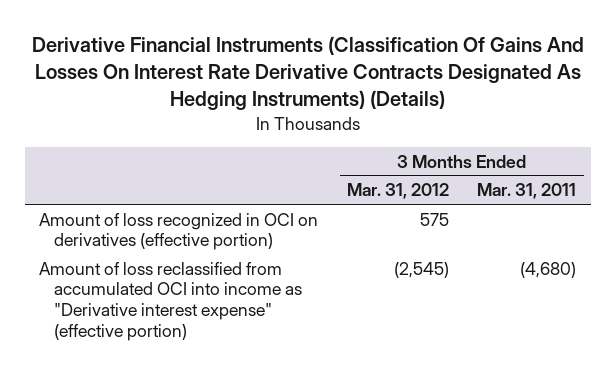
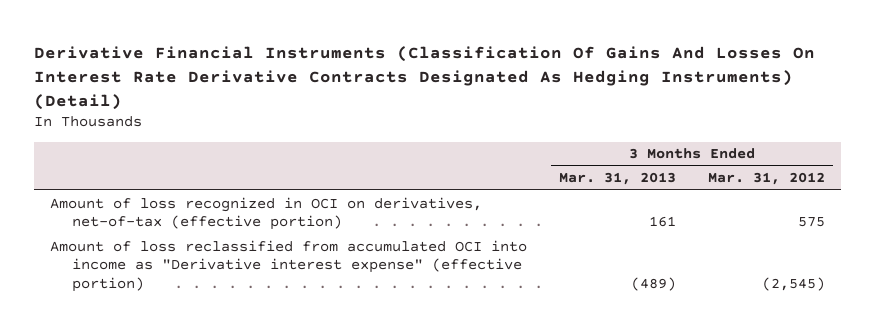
[31,36,584,111] Derivative Financial Instruments (Classification Of Gains And Losses On Interest Rate Derivative Contracts Designated As Hedging Instruments) (Details) -> [34,46,816,110] Derivative Financial Instruments (Classification Of Gains And Losses On Interest Rate Derivative Contracts Designated As Hedging Instruments) (Detail)
[477,183,577,200] Mar. 31, 2011 -> none
none -> [559,172,677,186] Mar. 31, 2013
[39,212,319,251] Amount of loss recognized in OCI on derivatives (effective portion) -> [50,196,483,231] Amount of loss recognized in OCI on derivatives, net-of-tax (effective portion)

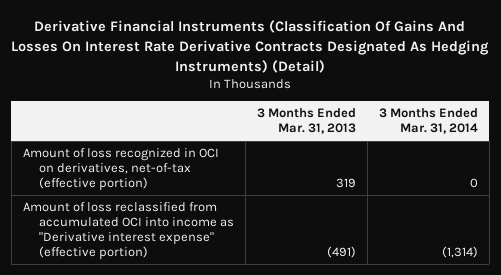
[708,172,826,186] Mar. 31, 2012 -> none
none -> [378,108,478,135] 3 Months Ended Mar. 31, 2014
[649,216,677,228] 161 -> [336,178,357,189] 319
[631,277,677,292] (489) -> [327,246,357,259] (491)

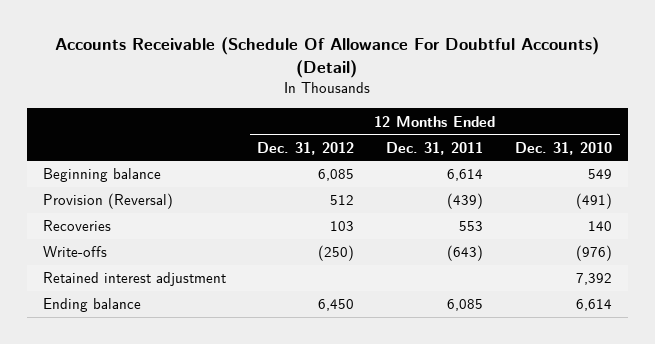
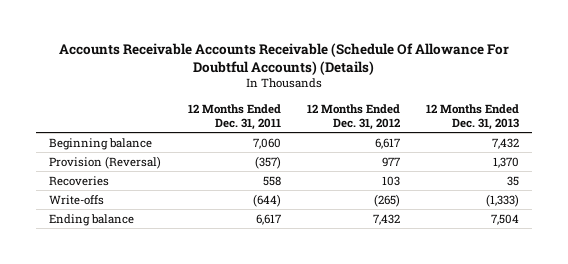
[55,37,600,79] Accounts Receivable (Schedule Of Allowance For Doubtful Accounts) (Detail) -> [59,42,510,75] Accounts Receivable Accounts Receivable (Schedule Of Allowance For Doubtful Accounts) (Details)
[515,141,613,155] Dec. 31, 2010 -> none
none -> [426,103,520,130] 12 Months Ended Dec. 31, 2013
[42,272,226,287] Retained interest adjustment -> none
[318,169,355,182] 6,085 -> [374,137,400,149] 6,617
[447,169,484,182] 6,614 -> [252,137,281,149] 7,060
[330,195,355,206] 512 -> [381,156,400,167] 977
[447,193,484,210] (439) -> [254,155,281,169] (357)
[459,221,484,232] 553 -> [262,175,281,186] 558
[318,245,355,262] (250) -> [373,193,400,207] (265)
[447,245,484,262] (643) -> [252,193,281,207] (644)
[318,299,355,312] 6,450 -> [372,213,400,225] 7,432
[447,299,484,312] 6,085 -> [255,213,281,225] 6,617

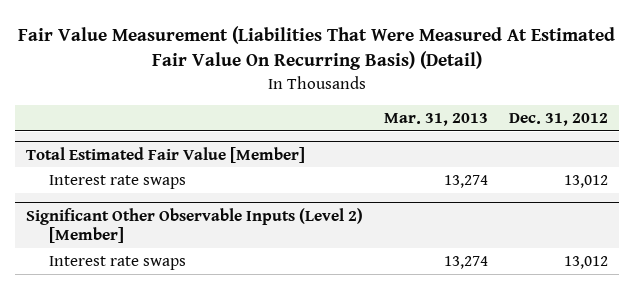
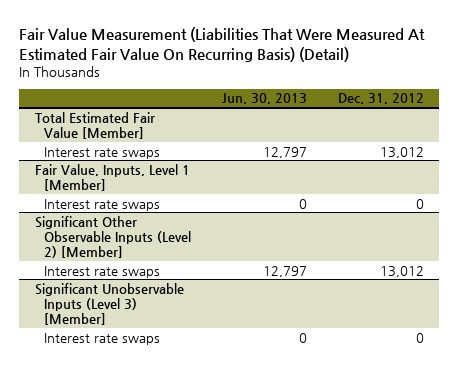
[384,113,489,127] Mar. 31, 2013 -> none
none -> [222,93,308,105] Jun. 30, 2013
none -> [34,163,190,191] Fair Value, Inputs, Level 1 [Member]
none -> [44,198,161,211] Interest rate swaps
none -> [34,282,184,325] Significant Unobservable Inputs (Level 3) [Member]
none -> [44,332,161,345] Interest rate swaps

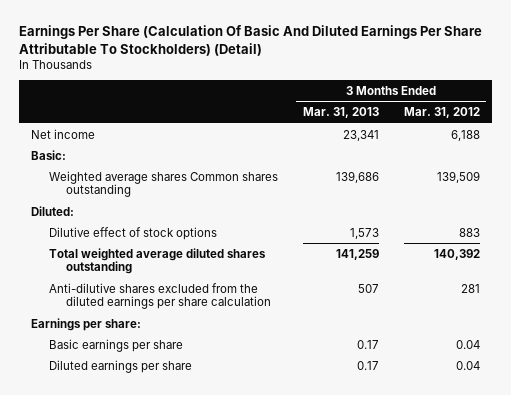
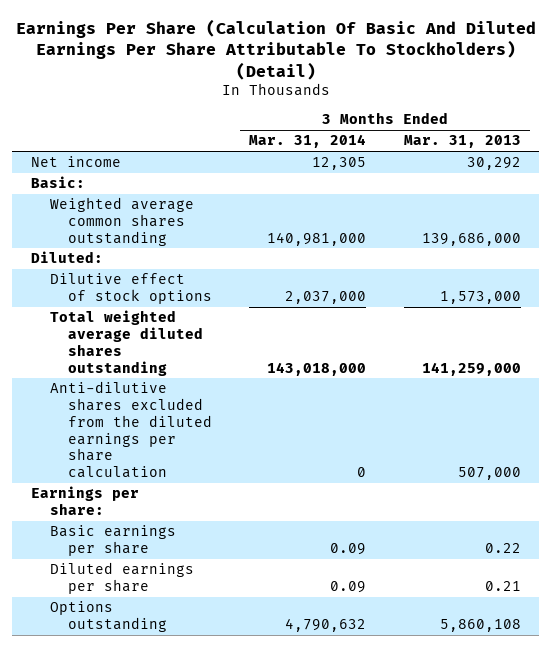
[403,107,480,119] Mar. 31, 2012 -> none
none -> [249,134,367,149] Mar. 31, 2014
[342,129,379,141] 23,341 -> [466,157,521,171] 30,292
[48,170,278,198] Weighted average shares Common shares outstanding -> [49,197,194,246] Weighted average common shares outstanding
[335,170,379,183] 139,686 -> [421,232,521,246] 139,686,000
[349,227,379,239] 1,573 -> [439,291,521,305] 1,573,000
[335,248,379,260] 141,259 -> [421,361,521,376] 141,259,000
[357,283,379,293] 507 -> [457,467,521,481] 507,000
[356,339,379,349] 0.17 -> [484,543,521,554] 0.22
[356,360,379,370] 0.17 -> [484,581,521,592] 0.21
none -> [49,601,168,633] Options outstanding

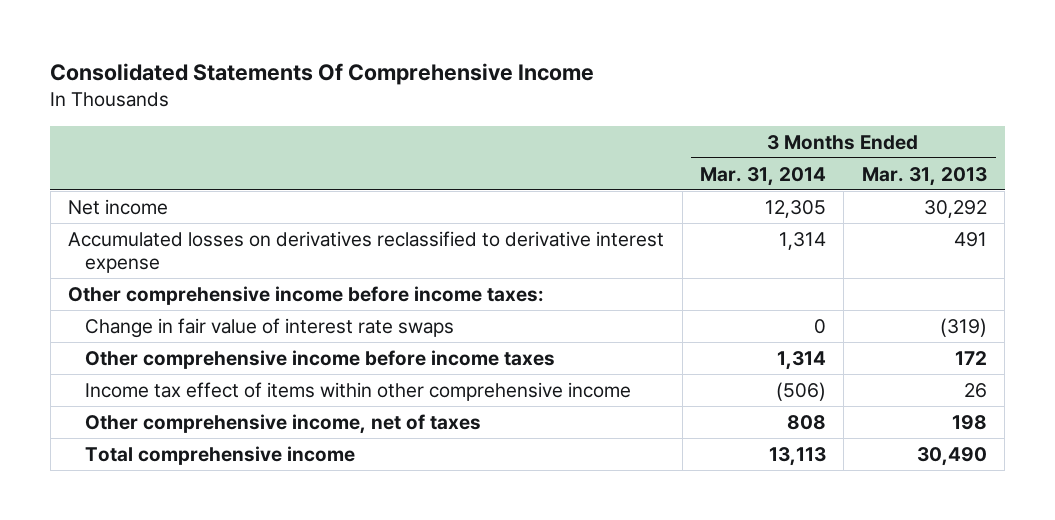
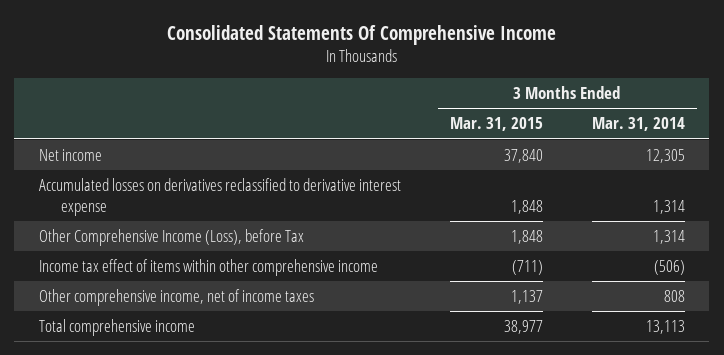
[861,166,987,186] Mar. 31, 2013 -> none
none -> [449,117,543,132] Mar. 31, 2015
[68,285,545,305] Other comprehensive income before income taxes: -> none
[85,317,455,338] Change in fair value of interest rate swaps -> none
[85,349,556,369] Other comprehensive income before income taxes -> [38,228,304,246] Other Comprehensive Income (Loss), before Tax
[85,413,482,434] Other comprehensive income, net of taxes -> [38,288,314,306] Other comprehensive income, net of income taxes

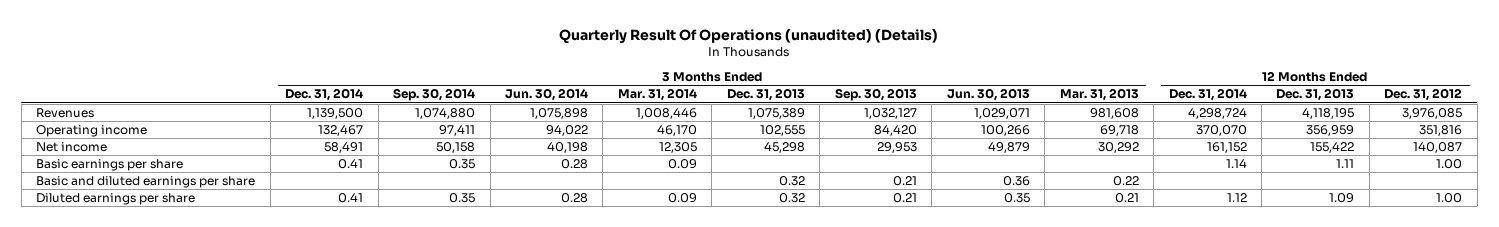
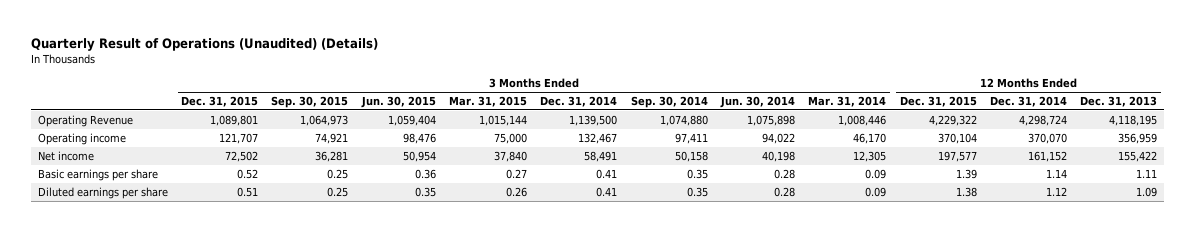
[559,28,939,44] Quarterly Result Of Operations (unaudited) (Details) -> [31,38,379,52] Quarterly Result of Operations (Unaudited) (Details)
[726,88,805,102] Dec. 31, 2013 -> none
[834,88,917,102] Sep. 30, 2013 -> none
[946,88,1030,102] Jun. 30, 2013 -> none
[1059,88,1139,102] Mar. 31, 2013 -> none
[1384,88,1463,102] Dec. 31, 2012 -> none
none -> [181,95,259,107] Dec. 31, 2015
none -> [271,95,349,108] Sep. 30, 2015
none -> [360,95,436,108] Jun. 30, 2015
none -> [449,95,528,107] Mar. 31, 2015
none -> [899,95,977,107] Dec. 31, 2015
[36,108,95,119] Revenues -> [37,114,133,127] Operating Revenue
[36,176,256,189] Basic and diluted earnings per share -> none

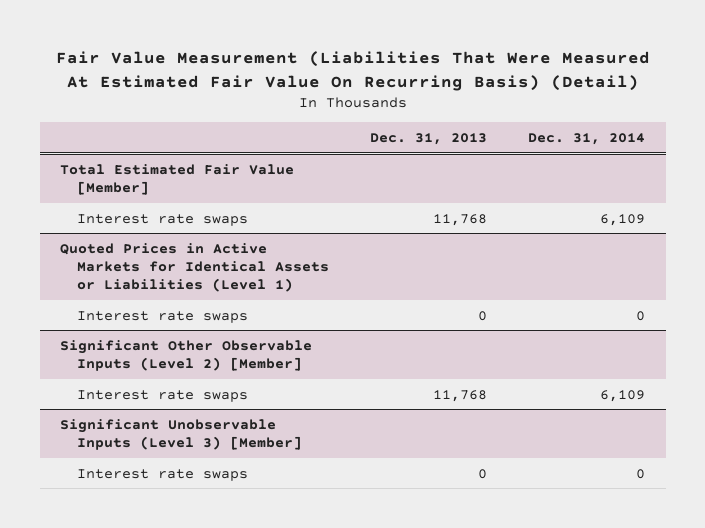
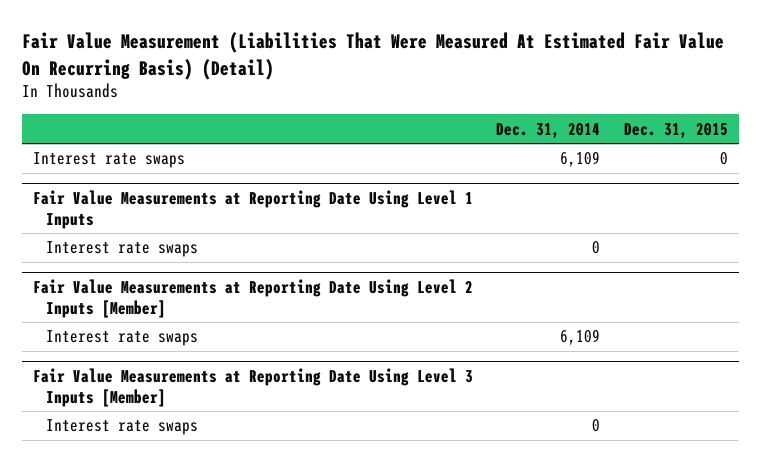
[370,132,488,145] Dec. 31, 2013 -> none
none -> [623,122,728,139] Dec. 31, 2015
[60,163,295,195] Total Estimated Fair Value [Member] -> none
[60,242,330,293] Quoted Prices in Active Markets for Identical Assets or Liabilities (Level 1) -> [33,189,474,229] Fair Value Measurements at Reporting Date Using Level 1 Inputs
[60,339,313,371] Significant Other Observable Inputs (Level 2) [Member] -> [33,278,474,318] Fair Value Measurements at Reporting Date Using Level 2 Inputs [Member]
[60,418,303,450] Significant Unobservable Inputs (Level 3) [Member] -> [33,367,474,407] Fair Value Measurements at Reporting Date Using Level 3 Inputs [Member]

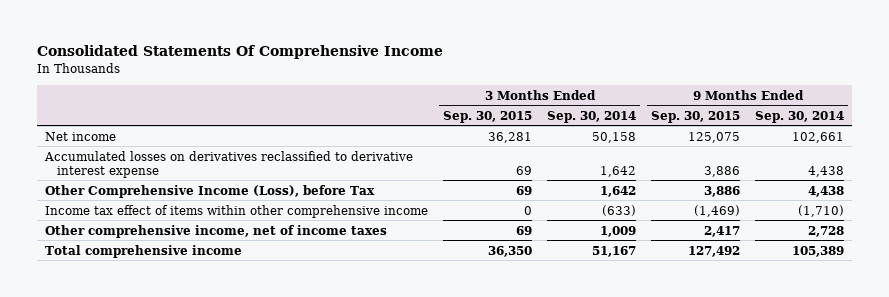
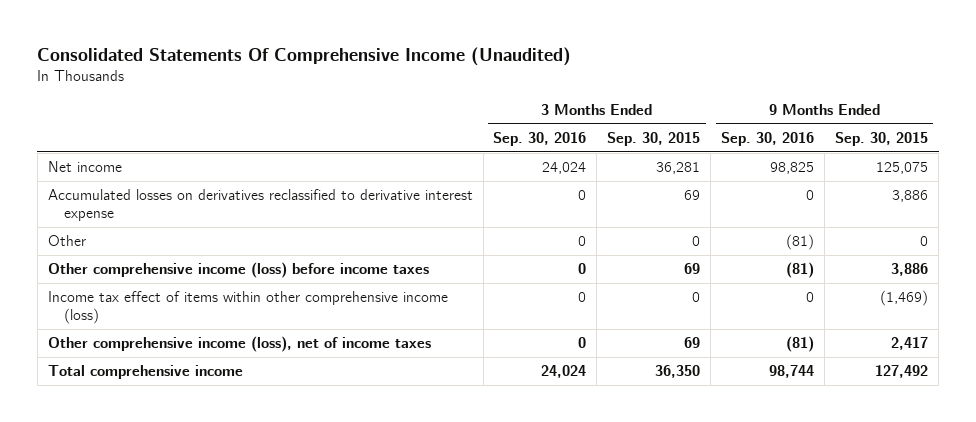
[37,45,444,60] Consolidated Statements Of Comprehensive Income -> [37,46,572,66] Consolidated Statements Of Comprehensive Income (Unaudited)
[547,110,637,123] Sep. 30, 2014 -> none
[755,110,845,123] Sep. 30, 2014 -> none
none -> [493,132,587,147] Sep. 30, 2016
none -> [721,132,815,147] Sep. 30, 2016
none -> [47,235,86,247] Other
[44,184,375,198] Other Comprehensive Income (Loss), before Tax -> [47,262,429,279] Other comprehensive income (loss) before income taxes
[44,204,428,218] Income tax effect of items within other comprehensive income -> [47,291,448,325] Income tax effect of items within other comprehensive income (loss)
[44,224,387,238] Other comprehensive income, net of income taxes -> [47,336,431,353] Other comprehensive income (loss), net of income taxes

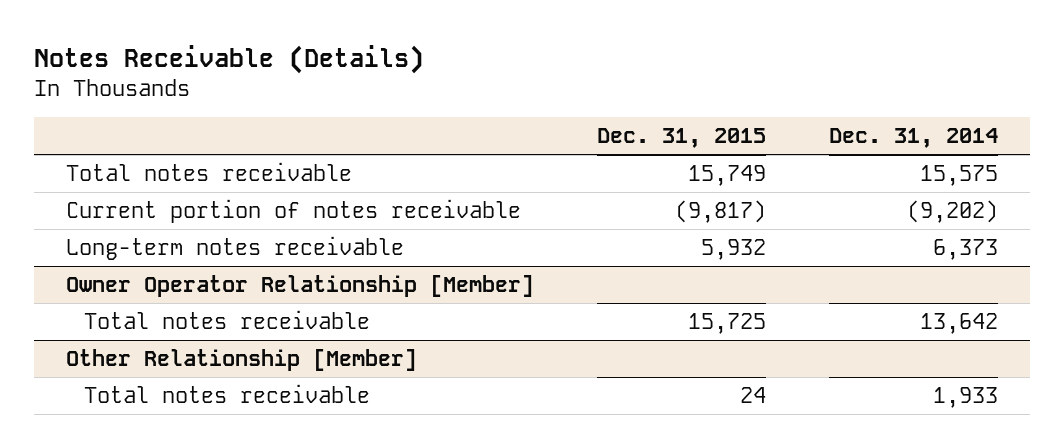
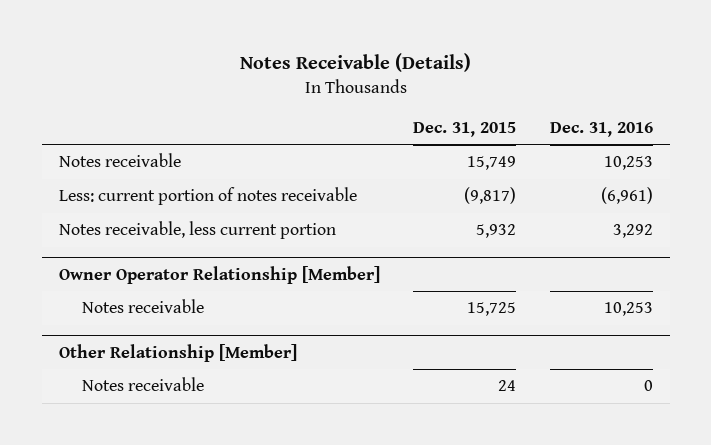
[829,128,999,149] Dec. 31, 2014 -> none
none -> [549,121,653,137] Dec. 31, 2016
[65,161,352,181] Total notes receivable -> [58,153,181,168] Notes receivable
[65,198,521,223] Current portion of notes receivable -> [58,187,357,206] Less: current portion of notes receivable
[65,235,404,260] Long-term notes receivable -> [58,221,336,240] Notes receivable, less current portion
[83,309,370,329] Total notes receivable -> [82,299,205,314] Notes receivable
[83,383,370,403] Total notes receivable -> [82,377,205,392] Notes receivable

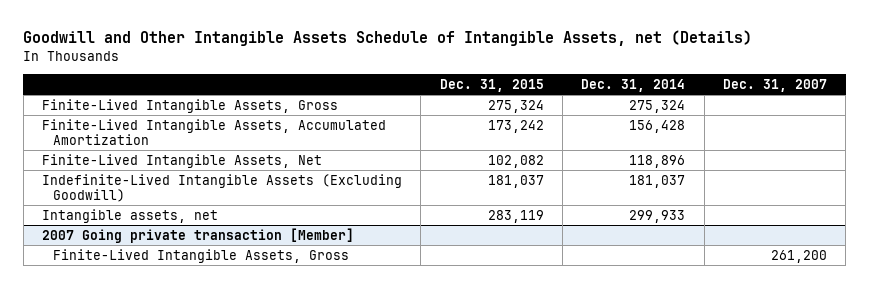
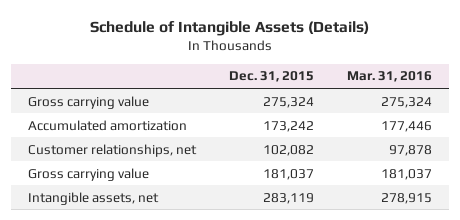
[23,30,753,47] Goodwill and Other Intangible Assets Schedule of Intangible Assets, net (Details) -> [89,20,369,36] Schedule of Intangible Assets (Details)
[581,78,686,92] Dec. 31, 2014 -> none
[723,78,828,92] Dec. 31, 2007 -> none
none -> [346,71,432,83] Mar. 31, 2016
[42,98,339,113] Finite-Lived Intangible Assets, Gross -> [27,95,149,109] Gross carrying value
[42,118,387,145] Finite-Lived Intangible Assets, Accumulated Amortization -> [27,119,187,131] Accumulated amortization
[42,153,323,168] Finite-Lived Intangible Assets, Net -> [27,143,197,157] Customer relationships, net
[42,173,403,202] Indefinite-Lived Intangible Assets (Excluding Goodwill) -> [27,167,149,181] Gross carrying value
[42,227,355,243] 2007 Going private transaction [Member] -> none
[52,248,349,263] Finite-Lived Intangible Assets, Gross -> none

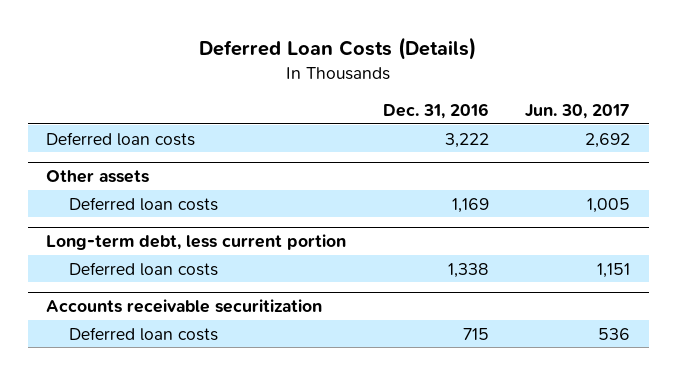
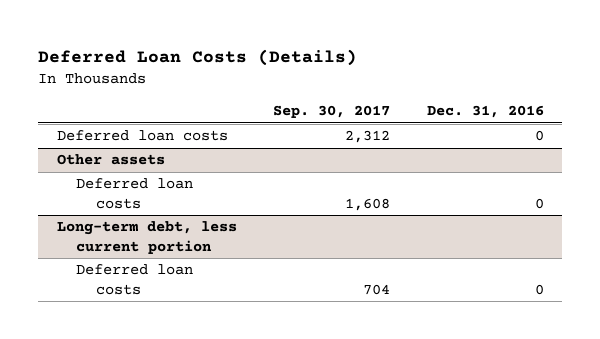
[525,104,631,120] Jun. 30, 2017 -> none
none -> [273,105,391,119] Sep. 30, 2017
[444,132,489,148] 3,222 -> [534,130,544,142] 0
[451,197,489,213] 1,169 -> [534,197,544,209] 0
[46,299,323,314] Accounts receivable securitization -> none
[69,326,219,341] Deferred loan costs -> none
[447,262,489,278] 1,338 -> [534,283,544,295] 0

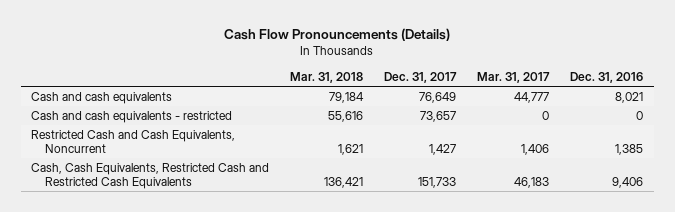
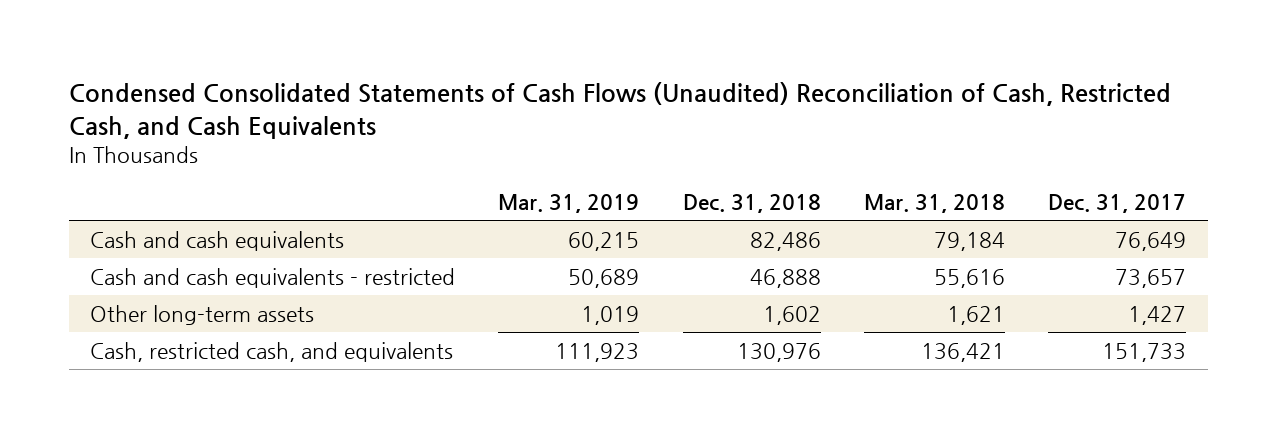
[224,28,451,42] Cash Flow Pronouncements (Details) -> [68,82,1171,139] Condensed Consolidated Statements of Cash Flows (Unaudited) Reconciliation of Cash, Restricted Cash, and Cash Equivalents
[477,71,551,83] Mar. 31, 2017 -> none
[570,71,644,83] Dec. 31, 2016 -> none
none -> [498,194,640,214] Mar. 31, 2019
none -> [682,194,821,214] Dec. 31, 2018
[31,129,236,153] Restricted Cash and Cash Equivalents, Noncurrent -> [90,304,315,325] Other long-term assets
[31,162,270,189] Cash, Cash Equivalents, Restricted Cash and Restricted Cash Equivalents -> [90,341,454,362] Cash, restricted cash, and equivalents

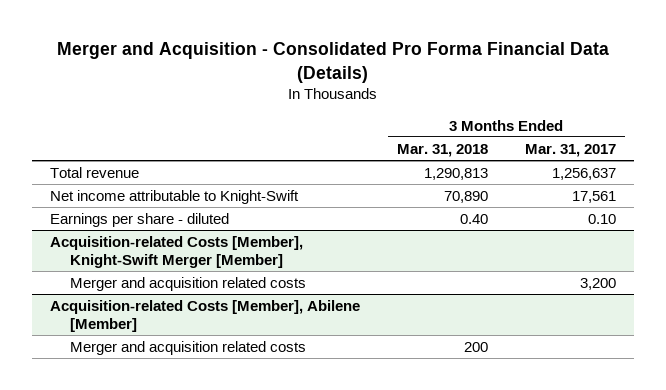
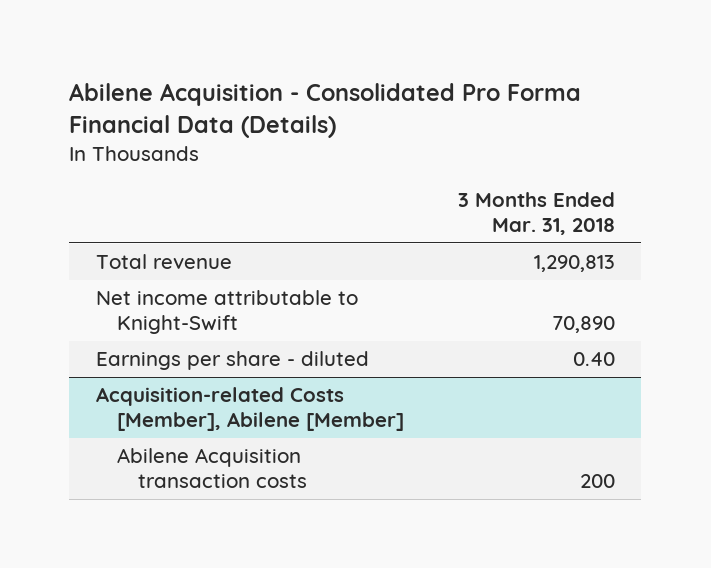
[56,42,609,83] Merger and Acquisition - Consolidated Pro Forma Financial Data (Details) -> [69,83,582,139] Abilene Acquisition - Consolidated Pro Forma Financial Data (Details)
[524,143,616,157] Mar. 31, 2017 -> none
[50,235,304,268] Acquisition-related Costs [Member], Knight-Swift Merger [Member] -> none
[69,276,306,291] Merger and acquisition related costs -> none
[69,340,306,355] Merger and acquisition related costs -> none
none -> [116,448,307,489] Abilene Acquisition transaction costs

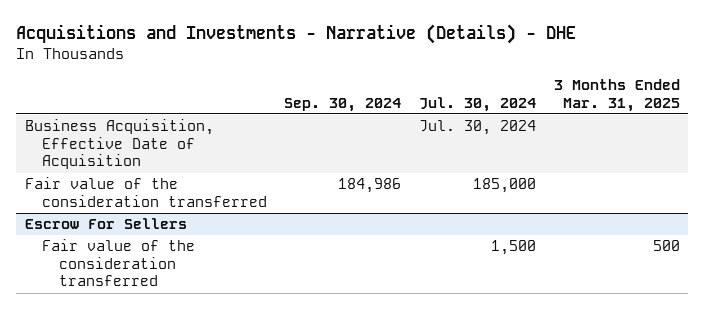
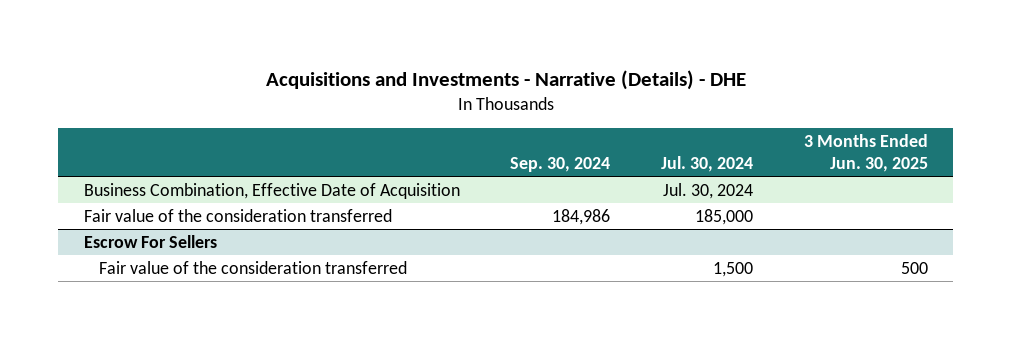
[553,78,680,112] 3 Months Ended Mar. 31, 2025 -> none
none -> [803,133,928,172] 3 Months Ended Jun. 30, 2025
[25,119,215,170] Business Acquisition, Effective Date of Acquisition -> [83,182,460,199] Business Combination, Effective Date of Acquisition

